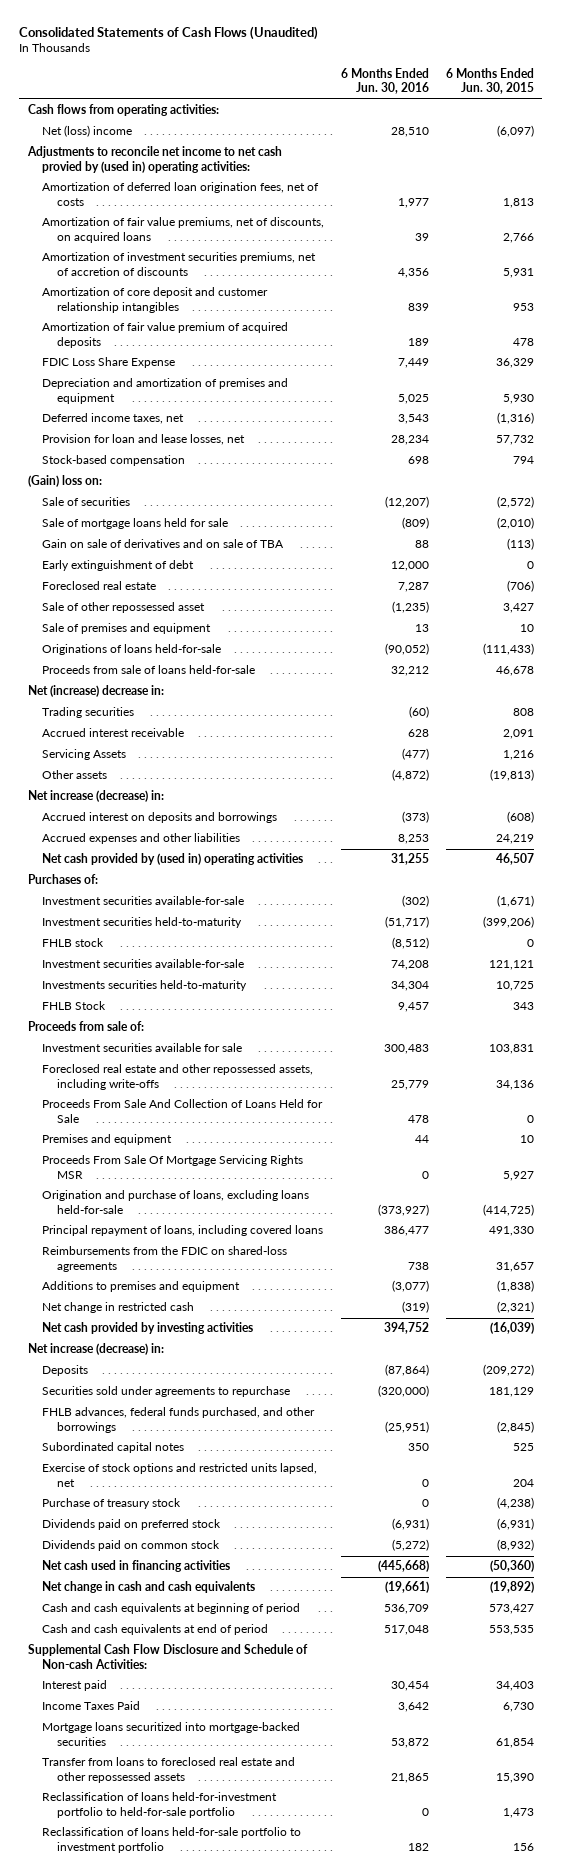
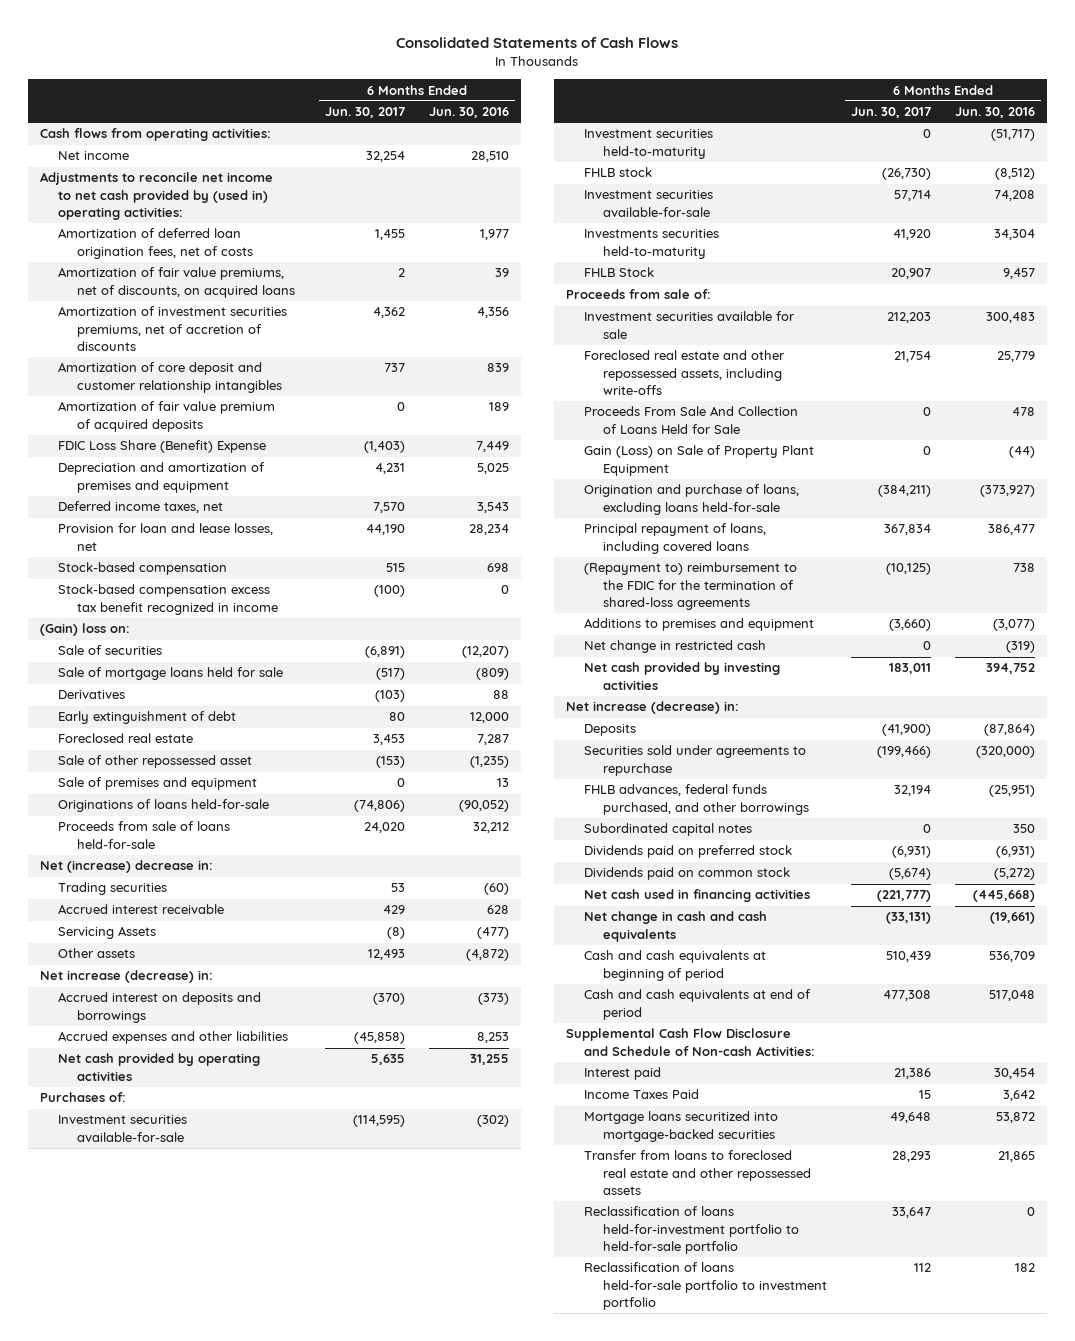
[19,25,319,40] Consolidated Statements of Cash Flows (Unaudited) -> [396,37,679,49] Consolidated Statements of Cash Flows
[446,67,535,95] 6 Months Ended Jun. 30, 2015 -> none
none -> [324,107,405,119] Jun. 30, 2017
[42,125,133,138] Net (loss) income -> [58,151,130,161] Net income
[26,146,282,173] Adjustments to reconcile net income to net cash provied by (used in) operating activities: -> [39,172,273,220] Adjustments to reconcile net income to net cash provided by (used in) operating activities:
[42,357,176,369] FDIC Loss Share Expense -> [58,440,267,454] FDIC Loss Share (Benefit) Expense
none -> [58,584,278,615] Stock-based compensation excess tax benefit recognized in income
[42,539,285,549] Gain on sale of derivatives and on sale of TBA -> [58,690,126,700] Derivatives
[42,853,304,866] Net cash provided by (used in) operating activities -> [58,1053,261,1081] Net cash provided by operating activities
[42,1134,173,1146] Premises and equipment -> none
[42,1155,304,1179] Proceeds From Sale Of Mortgage Servicing Rights MSR -> none
none -> [584,445,815,476] Gain (Loss) on Sale of Property Plant Equipment
[42,1246,288,1272] Reimbursements from the FDIC on shared-loss agreements -> [584,562,798,610] (Repayment to) reimbursement to the FDIC for the termination of shared-loss agreements
[42,1463,318,1487] Exercise of stock options and restricted units lapsed, net -> none
[42,1498,182,1510] Purchase of treasury stock -> none

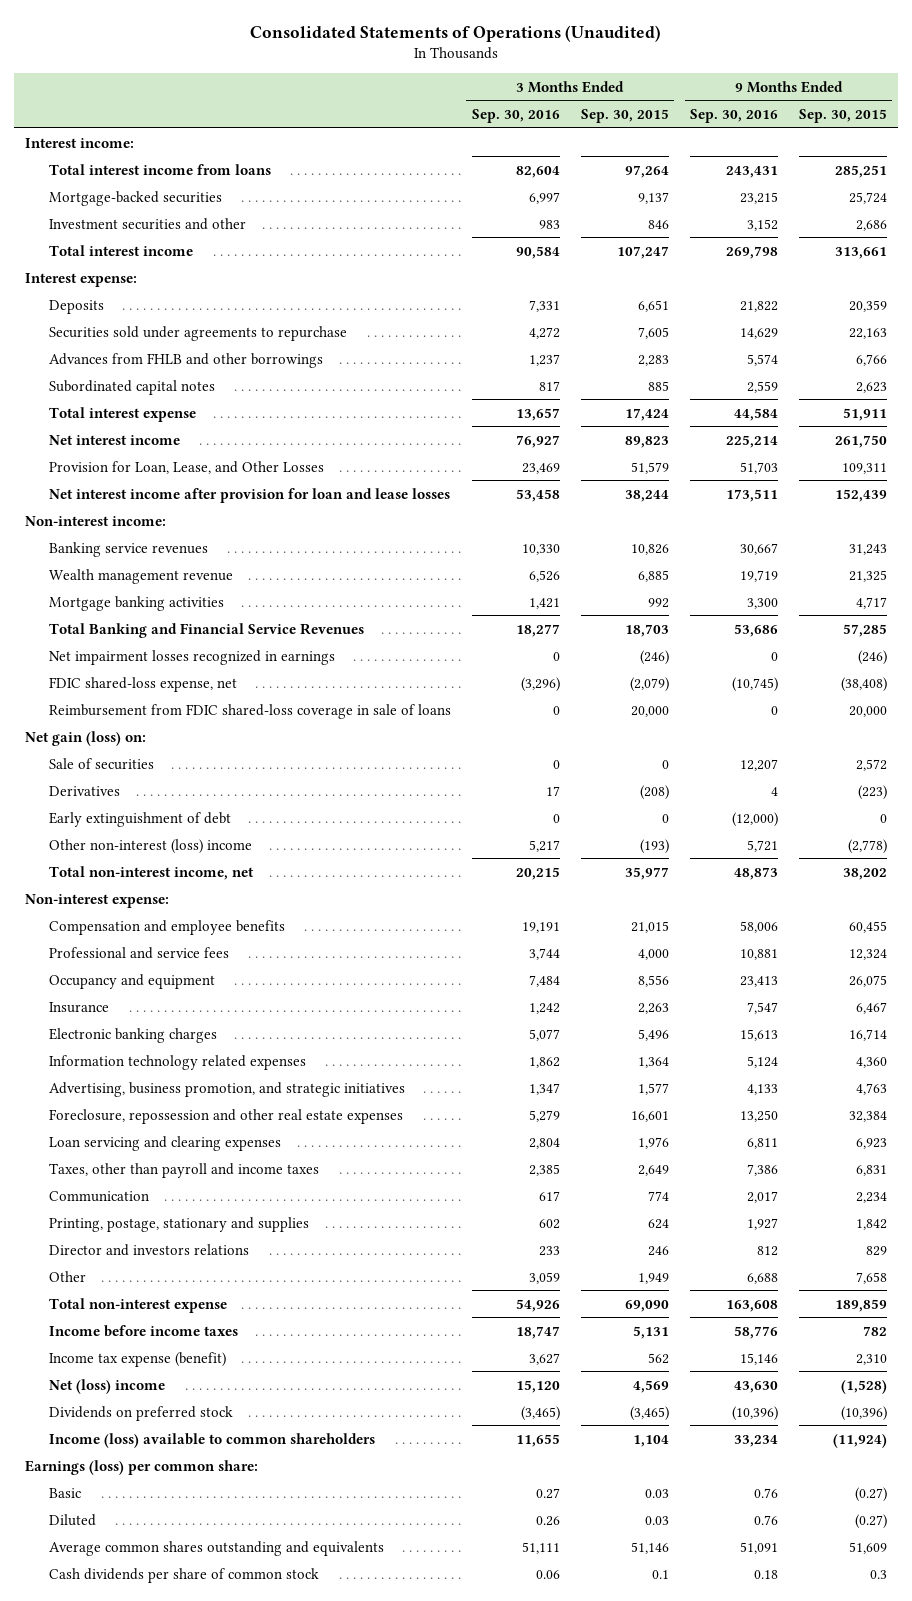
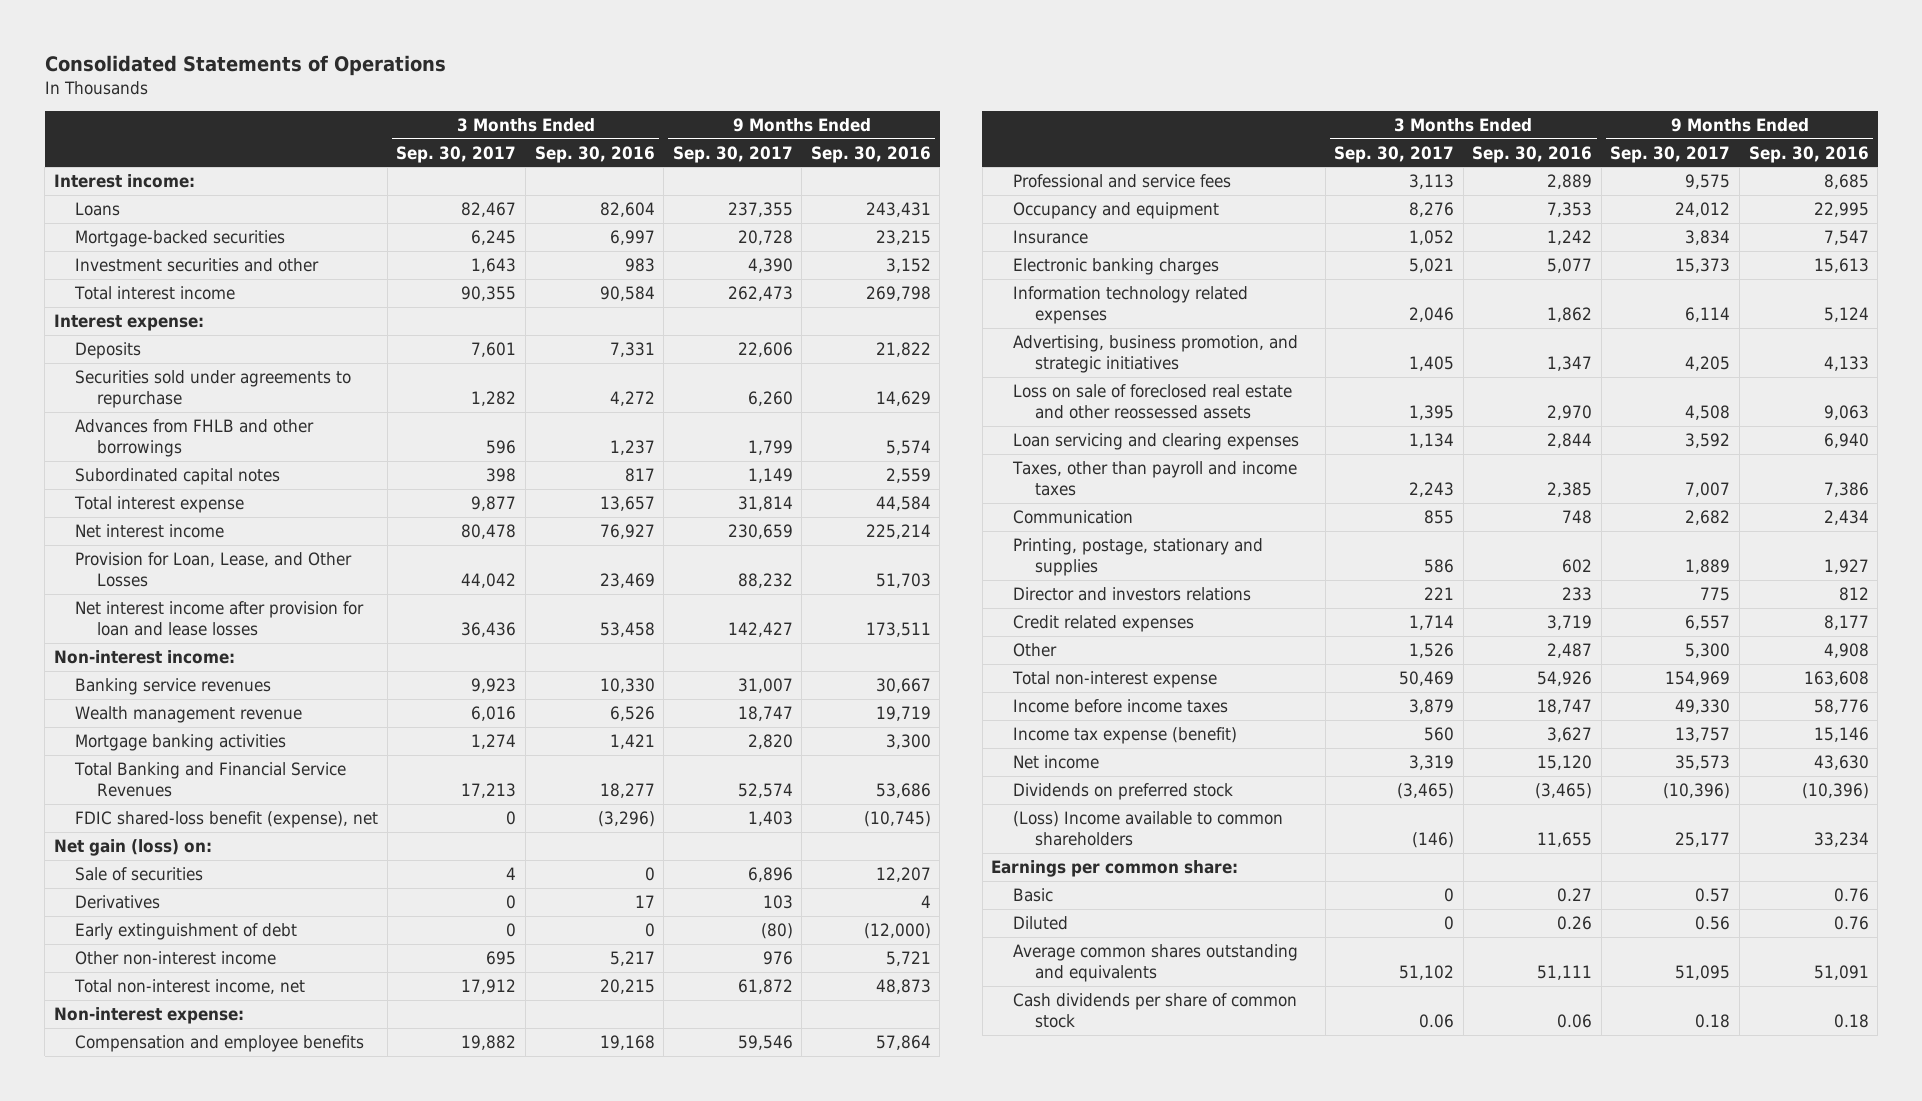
[249,24,661,42] Consolidated Statements of Operations (Unaudited) -> [44,55,446,77] Consolidated Statements of Operations
[580,109,669,124] Sep. 30, 2015 -> none
[799,109,888,124] Sep. 30, 2015 -> none
none -> [396,145,517,163] Sep. 30, 2017
none -> [672,145,793,163] Sep. 30, 2017
[48,163,271,175] Total interest income from loans -> [75,201,121,216] Loans
[48,649,335,665] Net impairment losses recognized in earnings -> none
[48,703,451,719] Reimbursement from FDIC shared-loss coverage in sale of loans -> none
[48,676,237,692] FDIC shared-loss expense, net -> [75,810,379,828] FDIC shared-loss benefit (expense), net
[48,838,252,854] Other non-interest (loss) income -> [75,950,277,965] Other non-interest income
[521,921,560,933] 19,191 -> [599,1034,655,1050] 19,168
[739,920,778,933] 58,006 -> [875,1034,931,1050] 57,864
[528,947,560,960] 3,744 -> [1547,173,1593,189] 2,889
[739,948,778,960] 10,881 -> [1823,173,1869,189] 8,685
[528,974,560,987] 7,484 -> [1547,201,1593,217] 7,353
[739,975,778,987] 23,413 -> [1813,201,1869,217] 22,995
[48,1108,403,1124] Foreclosure, repossession and other real estate expenses -> [1013,383,1293,420] Loss on sale of foreclosed real estate and other reossessed assets
[528,1109,560,1122] 5,279 -> [1547,405,1593,421] 2,970
[739,1109,778,1122] 13,250 -> [1823,405,1869,421] 9,063
[528,1137,560,1149] 2,804 -> [1547,432,1593,448] 2,844
[746,1137,778,1149] 6,811 -> [1823,432,1869,448] 6,940
[538,1190,560,1201] 617 -> [1562,509,1593,524] 748
[746,1190,778,1203] 2,017 -> [1823,509,1869,525] 2,434
none -> [1013,614,1195,632] Credit related expenses
[528,1271,560,1284] 3,059 -> [1547,642,1593,658] 2,487
[746,1272,778,1284] 6,688 -> [1823,642,1869,658] 4,908
[48,1378,165,1394] Net (loss) income -> [1013,754,1100,769] Net income
[48,1432,375,1448] Income (loss) available to common shareholders -> [1013,810,1284,847] (Loss) Income available to common shareholders
[24,1459,258,1475] Earnings (loss) per common share: -> [991,859,1239,877] Earnings per common share:

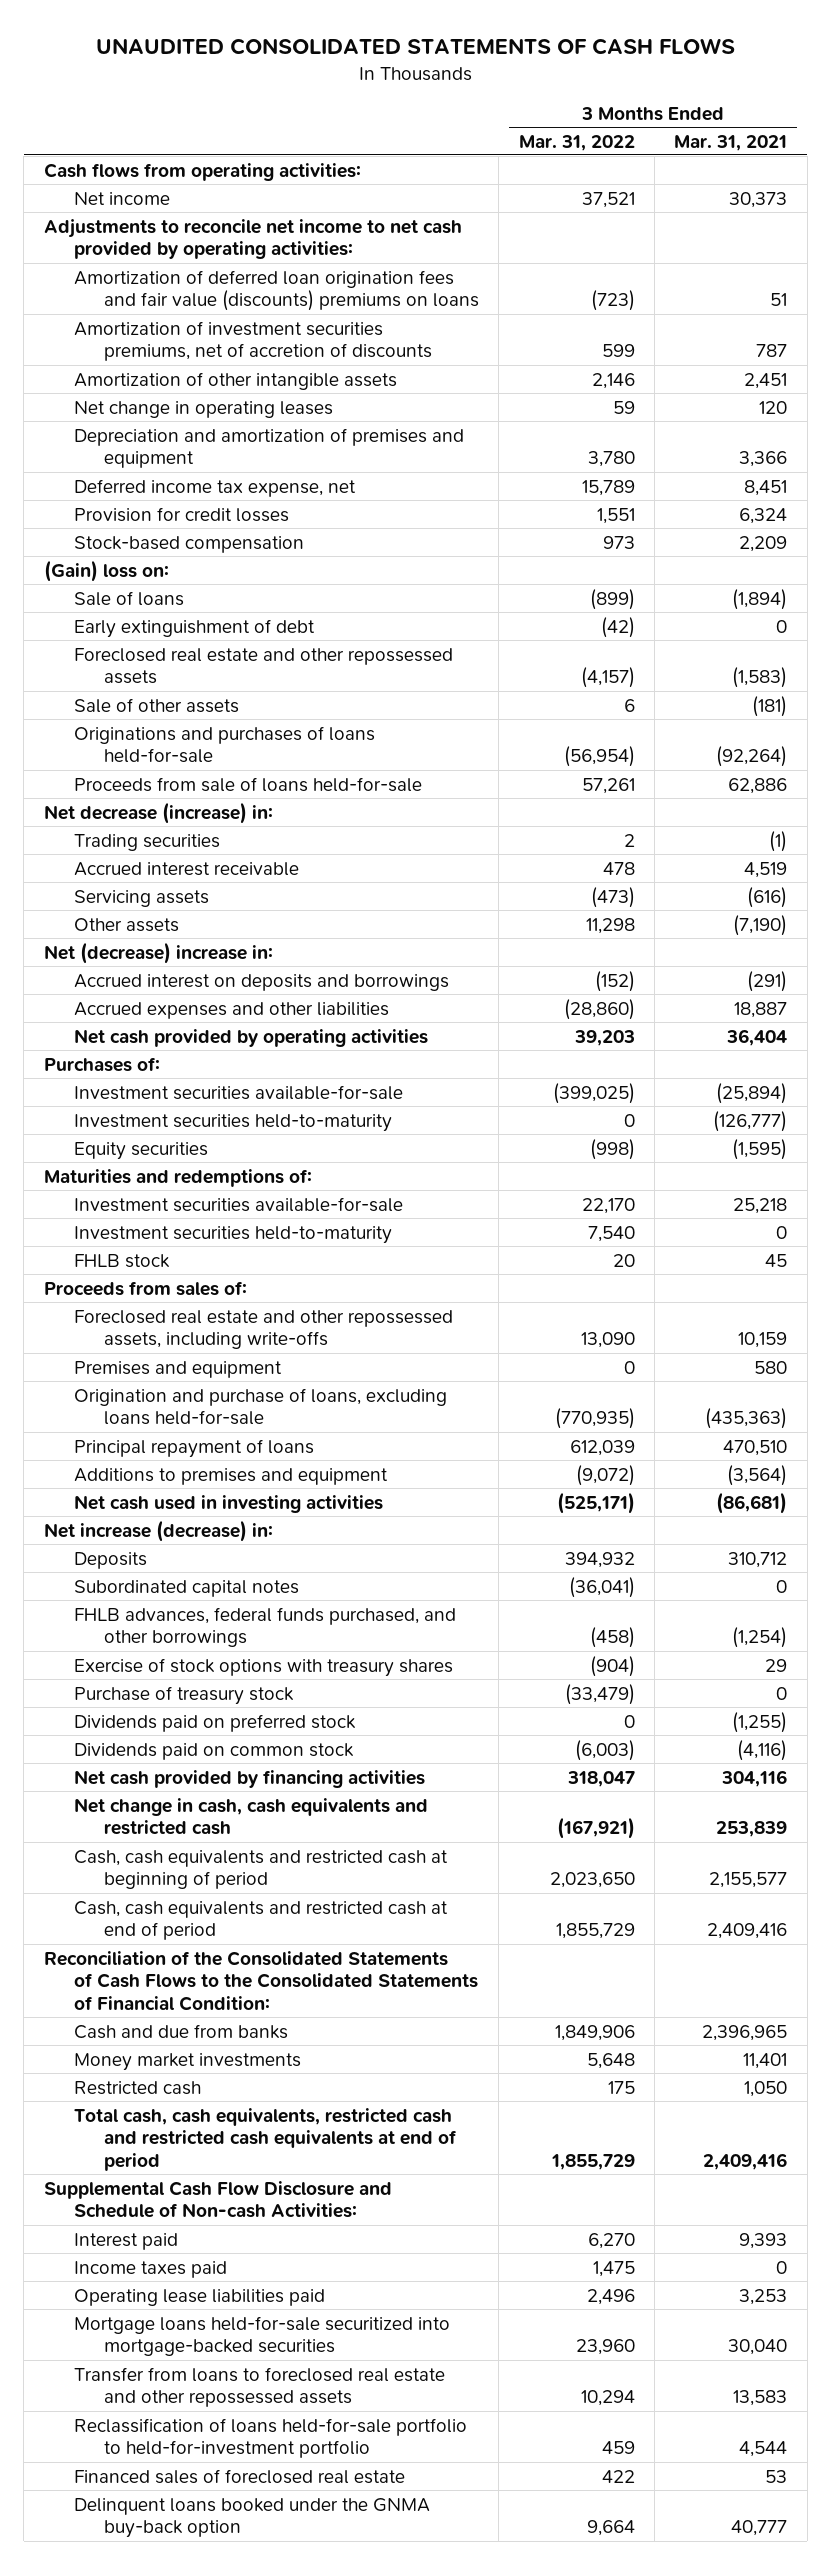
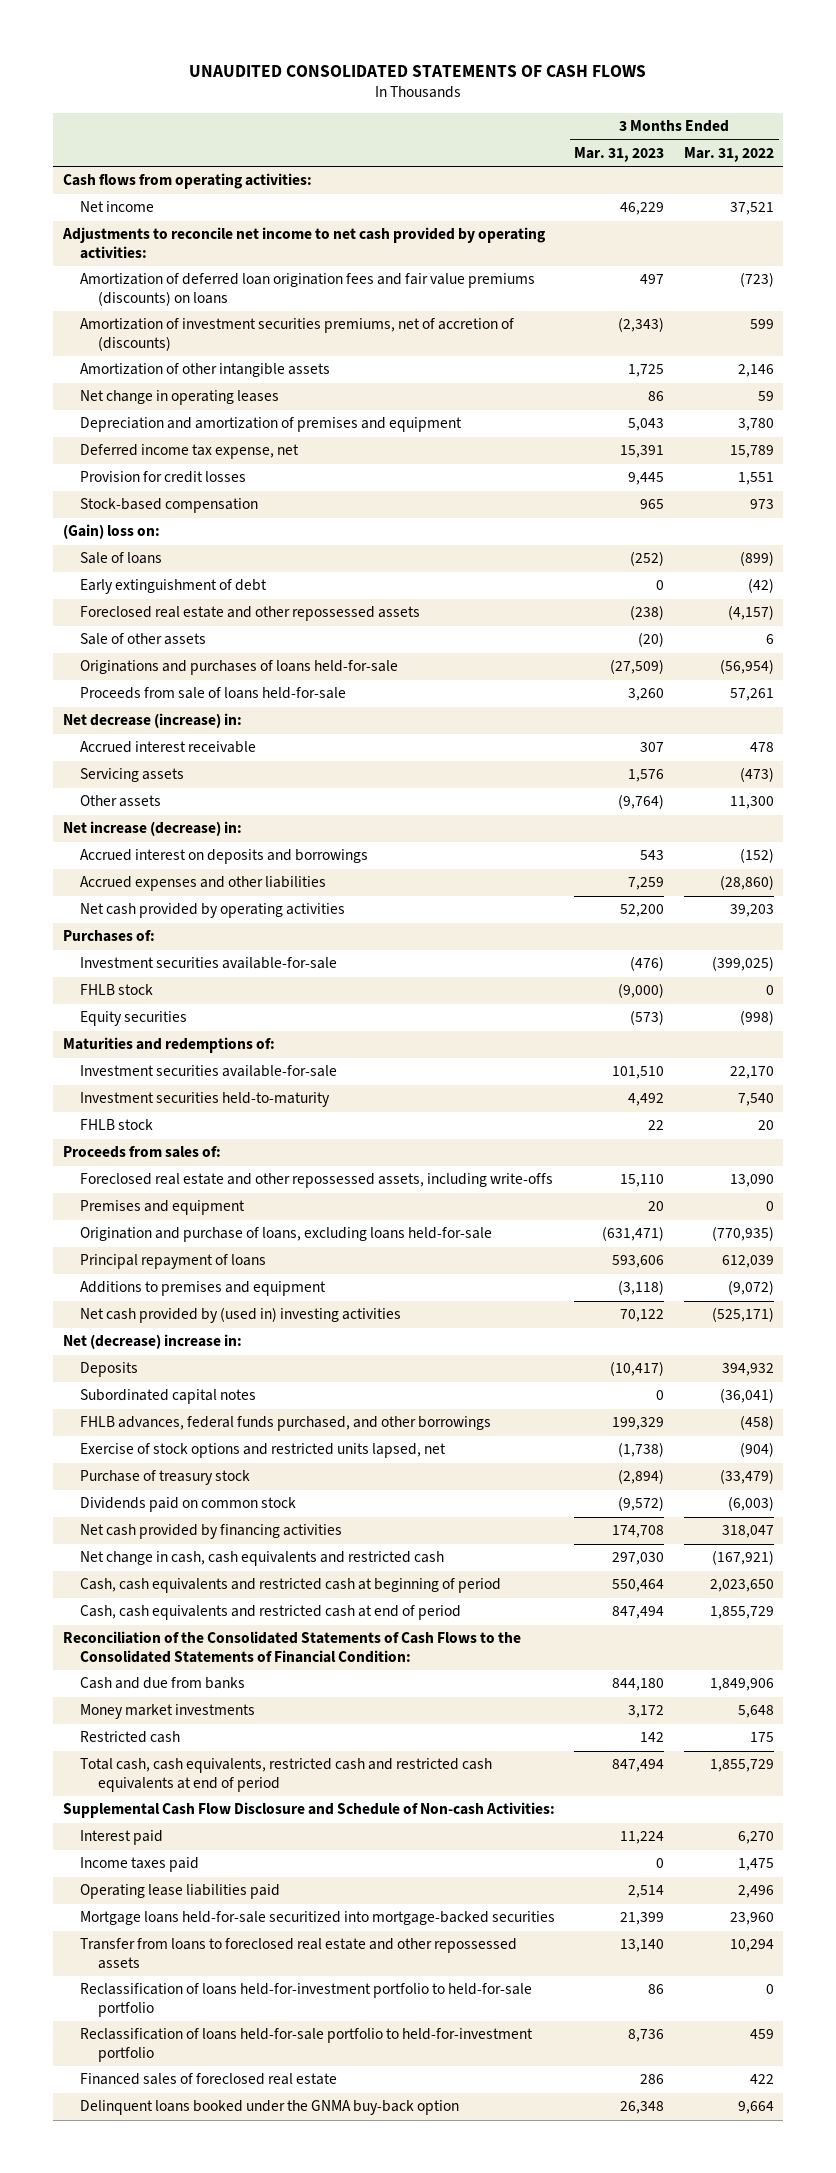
[674,134,788,151] Mar. 31, 2021 -> none
none -> [574,146,665,162] Mar. 31, 2023
[73,269,479,312] Amortization of deferred loan origination fees and fair value (discounts) premiums on loans -> [80,273,536,306] Amortization of deferred loan origination fees and fair value premiums (discounts) on loans
[73,320,432,362] Amortization of investment securities premiums, net of accretion of discounts -> [80,318,515,351] Amortization of investment securities premiums, net of accretion of (discounts)
[73,833,220,851] Trading securities -> none
[585,917,635,934] 11,298 -> [729,796,774,810] 11,300
[43,1519,273,1542] Net increase (decrease) in: -> [62,821,242,837] Net increase (decrease) in:
[73,1113,392,1132] Investment securities held-to-maturity -> none
none -> [80,984,154,996] FHLB stock
[73,1494,383,1513] Net cash used in investing activities -> [80,1307,402,1324] Net cash provided by (used in) investing activities
[43,941,273,964] Net (decrease) increase in: -> [62,1334,242,1350] Net (decrease) increase in:
[73,1657,453,1677] Exercise of stock options with treasury shares -> none
none -> [80,1443,447,1459] Exercise of stock options and restricted units lapsed, net
[73,1713,356,1732] Dividends paid on preferred stock -> none
none -> [80,1983,533,2017] Reclassification of loans held-for-investment portfolio to held-for-sale portfolio

